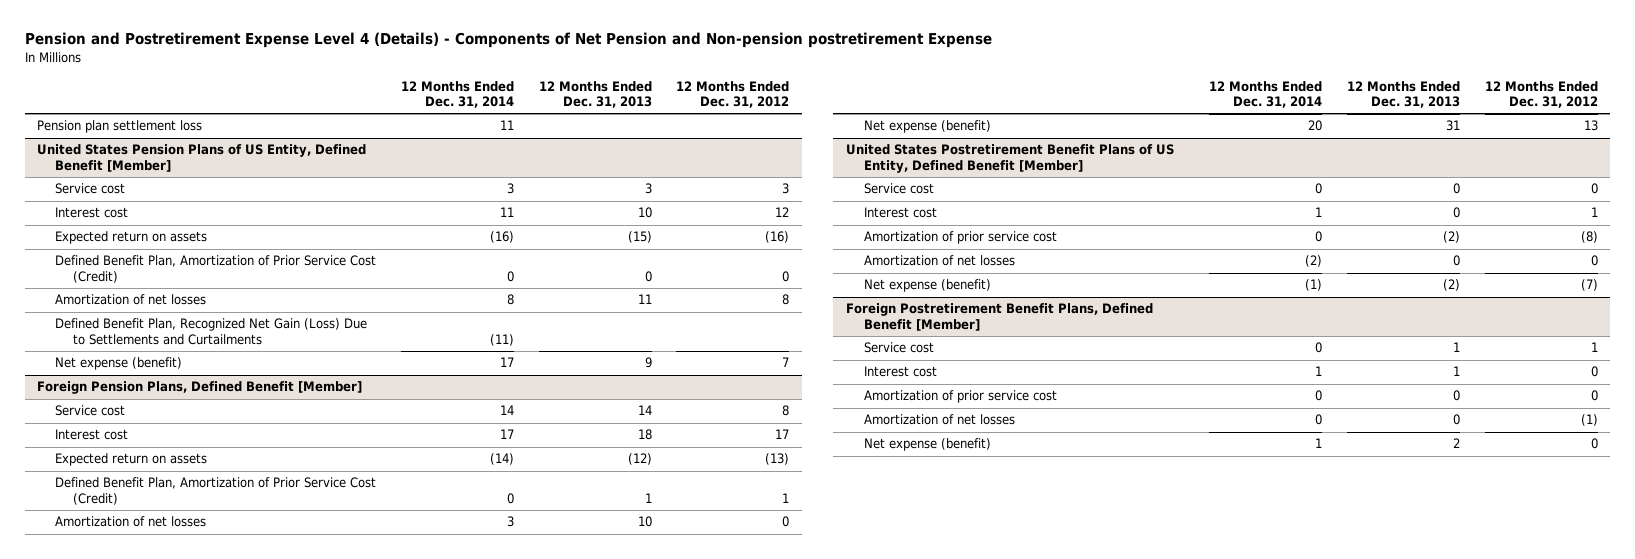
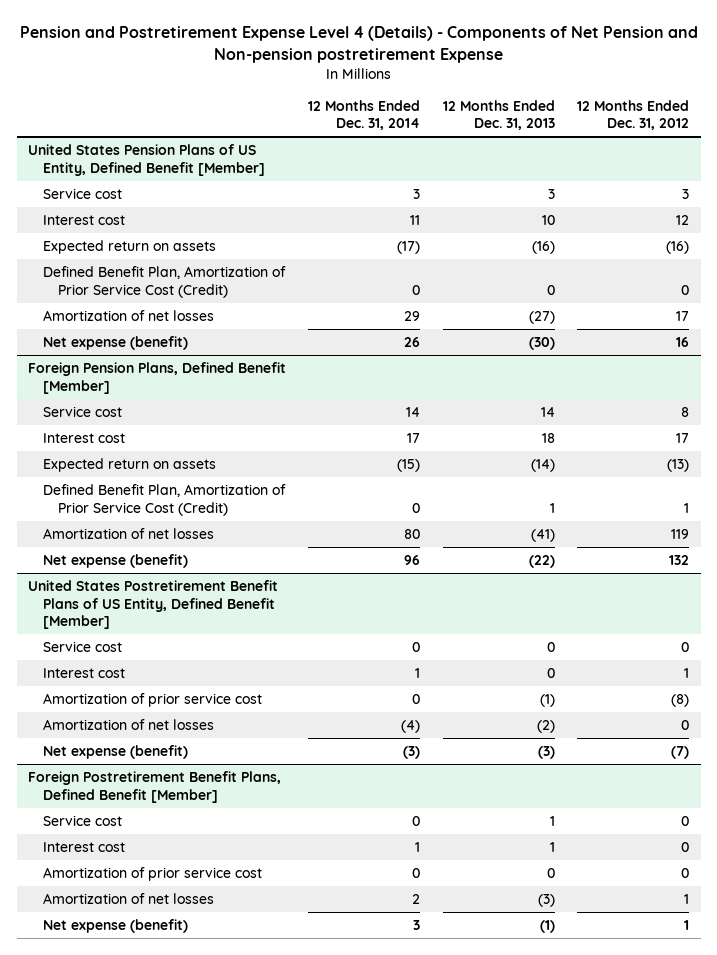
[37,120,203,134] Pension plan settlement loss -> none
[489,231,514,244] (16) -> [397,240,421,254] (17)
[627,231,652,244] (15) -> [531,240,555,254] (16)
[55,318,368,345] Defined Benefit Plan, Recognized Net Gain (Loss) Due to Settlements and Curtailments -> none
[506,294,514,306] 8 -> [404,310,421,321] 29
[637,294,652,305] 11 -> [528,310,555,324] (27)
[782,294,790,306] 8 -> [676,310,690,321] 17
[499,357,514,368] 17 -> [404,336,421,347] 26
[644,357,652,369] 9 -> [528,336,555,350] (30)
[782,357,790,368] 7 -> [676,336,690,347] 16
[489,453,514,466] (14) -> [397,458,421,472] (15)
[627,453,652,466] (12) -> [530,458,555,472] (14)
[506,516,514,528] 3 -> [404,528,421,539] 80
[637,516,652,528] 10 -> [530,528,555,542] (41)
[782,516,790,528] 0 -> [671,528,690,539] 119
[1308,120,1323,132] 20 -> [404,554,421,565] 96
[1445,120,1460,132] 31 -> [528,554,555,568] (22)
[1583,120,1598,132] 13 -> [669,554,690,565] 132
[1442,231,1460,244] (2) -> [539,693,555,707] (1)
[1305,255,1323,268] (2) -> [401,719,421,733] (4)
[1452,255,1460,267] 0 -> [536,719,555,733] (2)
[1305,279,1323,292] (1) -> [403,745,421,759] (3)
[1442,279,1460,292] (2) -> [537,745,555,759] (3)
[1590,342,1598,353] 1 -> [681,815,690,826] 0
[1315,414,1323,426] 0 -> [412,893,421,904] 2
[1452,414,1460,426] 0 -> [537,893,555,907] (3)
[1580,414,1598,427] (1) -> [684,893,690,904] 1
[1315,438,1323,449] 1 -> [413,919,421,930] 3
[1452,438,1460,449] 2 -> [539,919,555,933] (1)
[1590,438,1598,450] 0 -> [684,919,690,930] 1

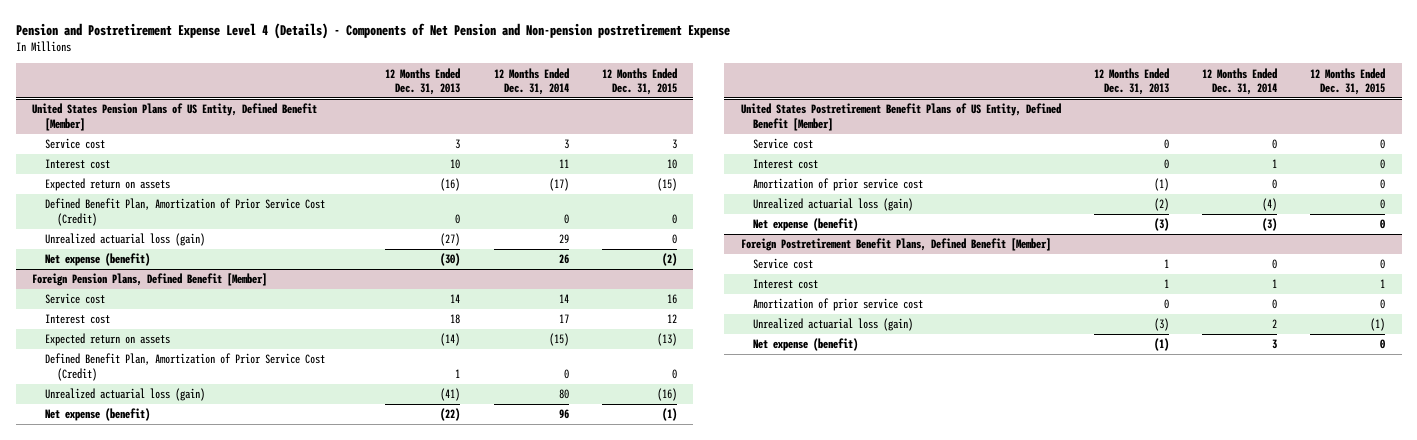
[577,99,690,131] 12 Months Ended Dec. 31, 2012 -> none
none -> [601,67,677,96] 12 Months Ended Dec. 31, 2015
[43,309,215,321] Amortization of net losses -> [44,233,205,247] Unrealized actuarial loss (gain)
[43,527,215,539] Amortization of net losses -> [44,388,205,402] Unrealized actuarial loss (gain)
[43,718,215,730] Amortization of net losses -> [753,198,914,212] Unrealized actuarial loss (gain)
[43,892,215,904] Amortization of net losses -> [753,318,914,332] Unrealized actuarial loss (gain)

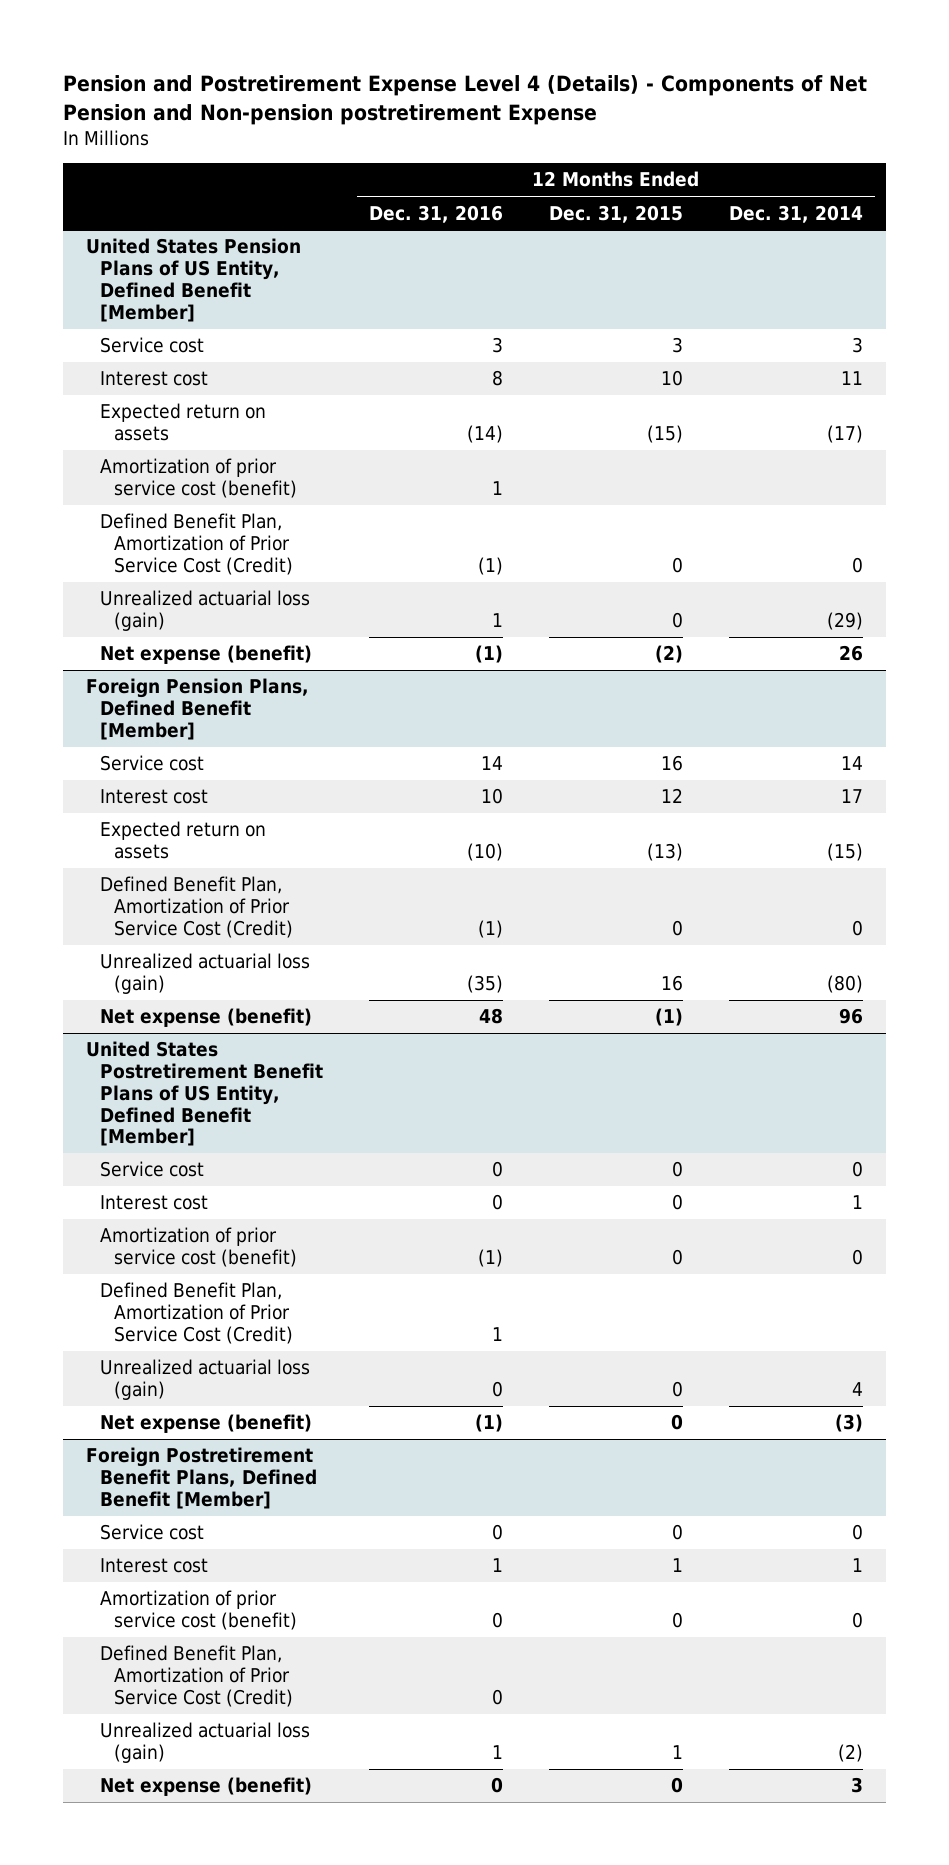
[385,67,461,96] 12 Months Ended Dec. 31, 2013 -> none
none -> [368,204,503,223] Dec. 31, 2016
none -> [99,458,297,499] Amortization of prior service cost (benefit)
[558,234,569,244] 29 -> [827,612,864,631] (29)
[558,389,569,400] 80 -> [827,975,864,994] (80)
[656,388,677,402] (16) -> [661,975,684,992] 16
[753,178,924,192] Amortization of prior service cost -> [99,1227,297,1268] Amortization of prior service cost (benefit)
none -> [99,1282,293,1344] Defined Benefit Plan, Amortization of Prior Service Cost (Credit)
[1261,198,1277,212] (4) -> [852,1382,864,1397] 4
[753,298,924,312] Amortization of prior service cost -> [99,1590,297,1631] Amortization of prior service cost (benefit)
none -> [99,1645,293,1707] Defined Benefit Plan, Amortization of Prior Service Cost (Credit)
[1271,319,1277,329] 2 -> [838,1744,864,1763] (2)
[1370,318,1386,332] (1) -> [672,1745,684,1760] 1

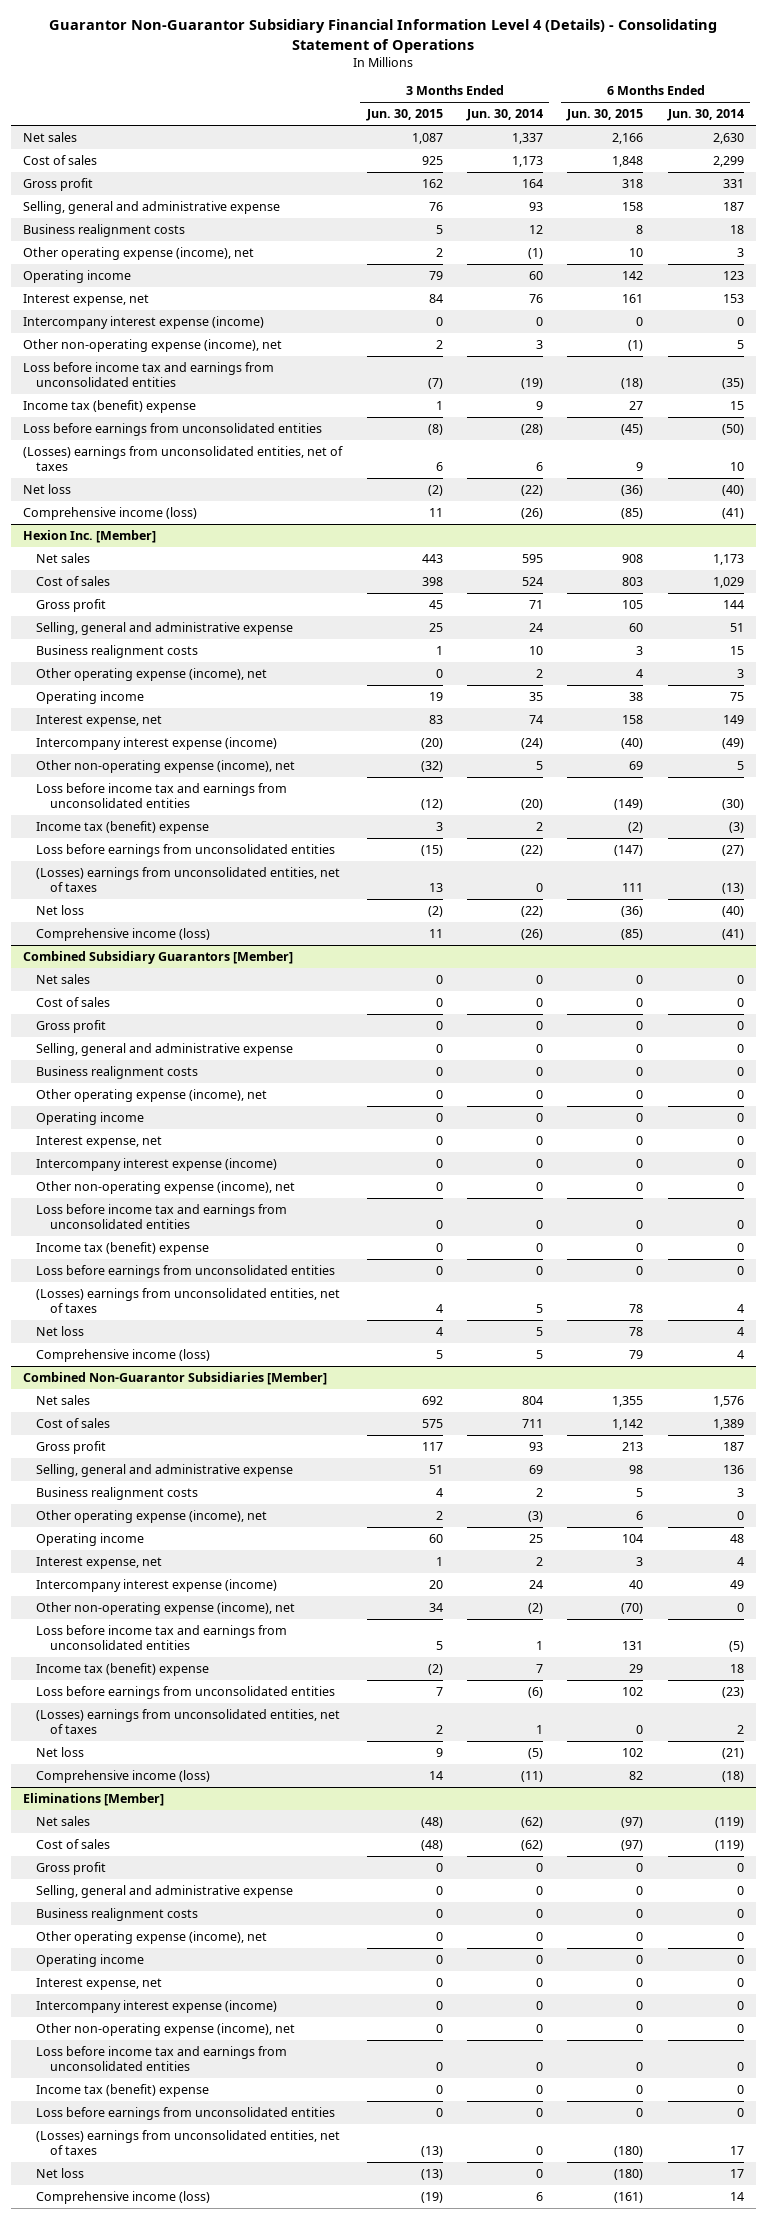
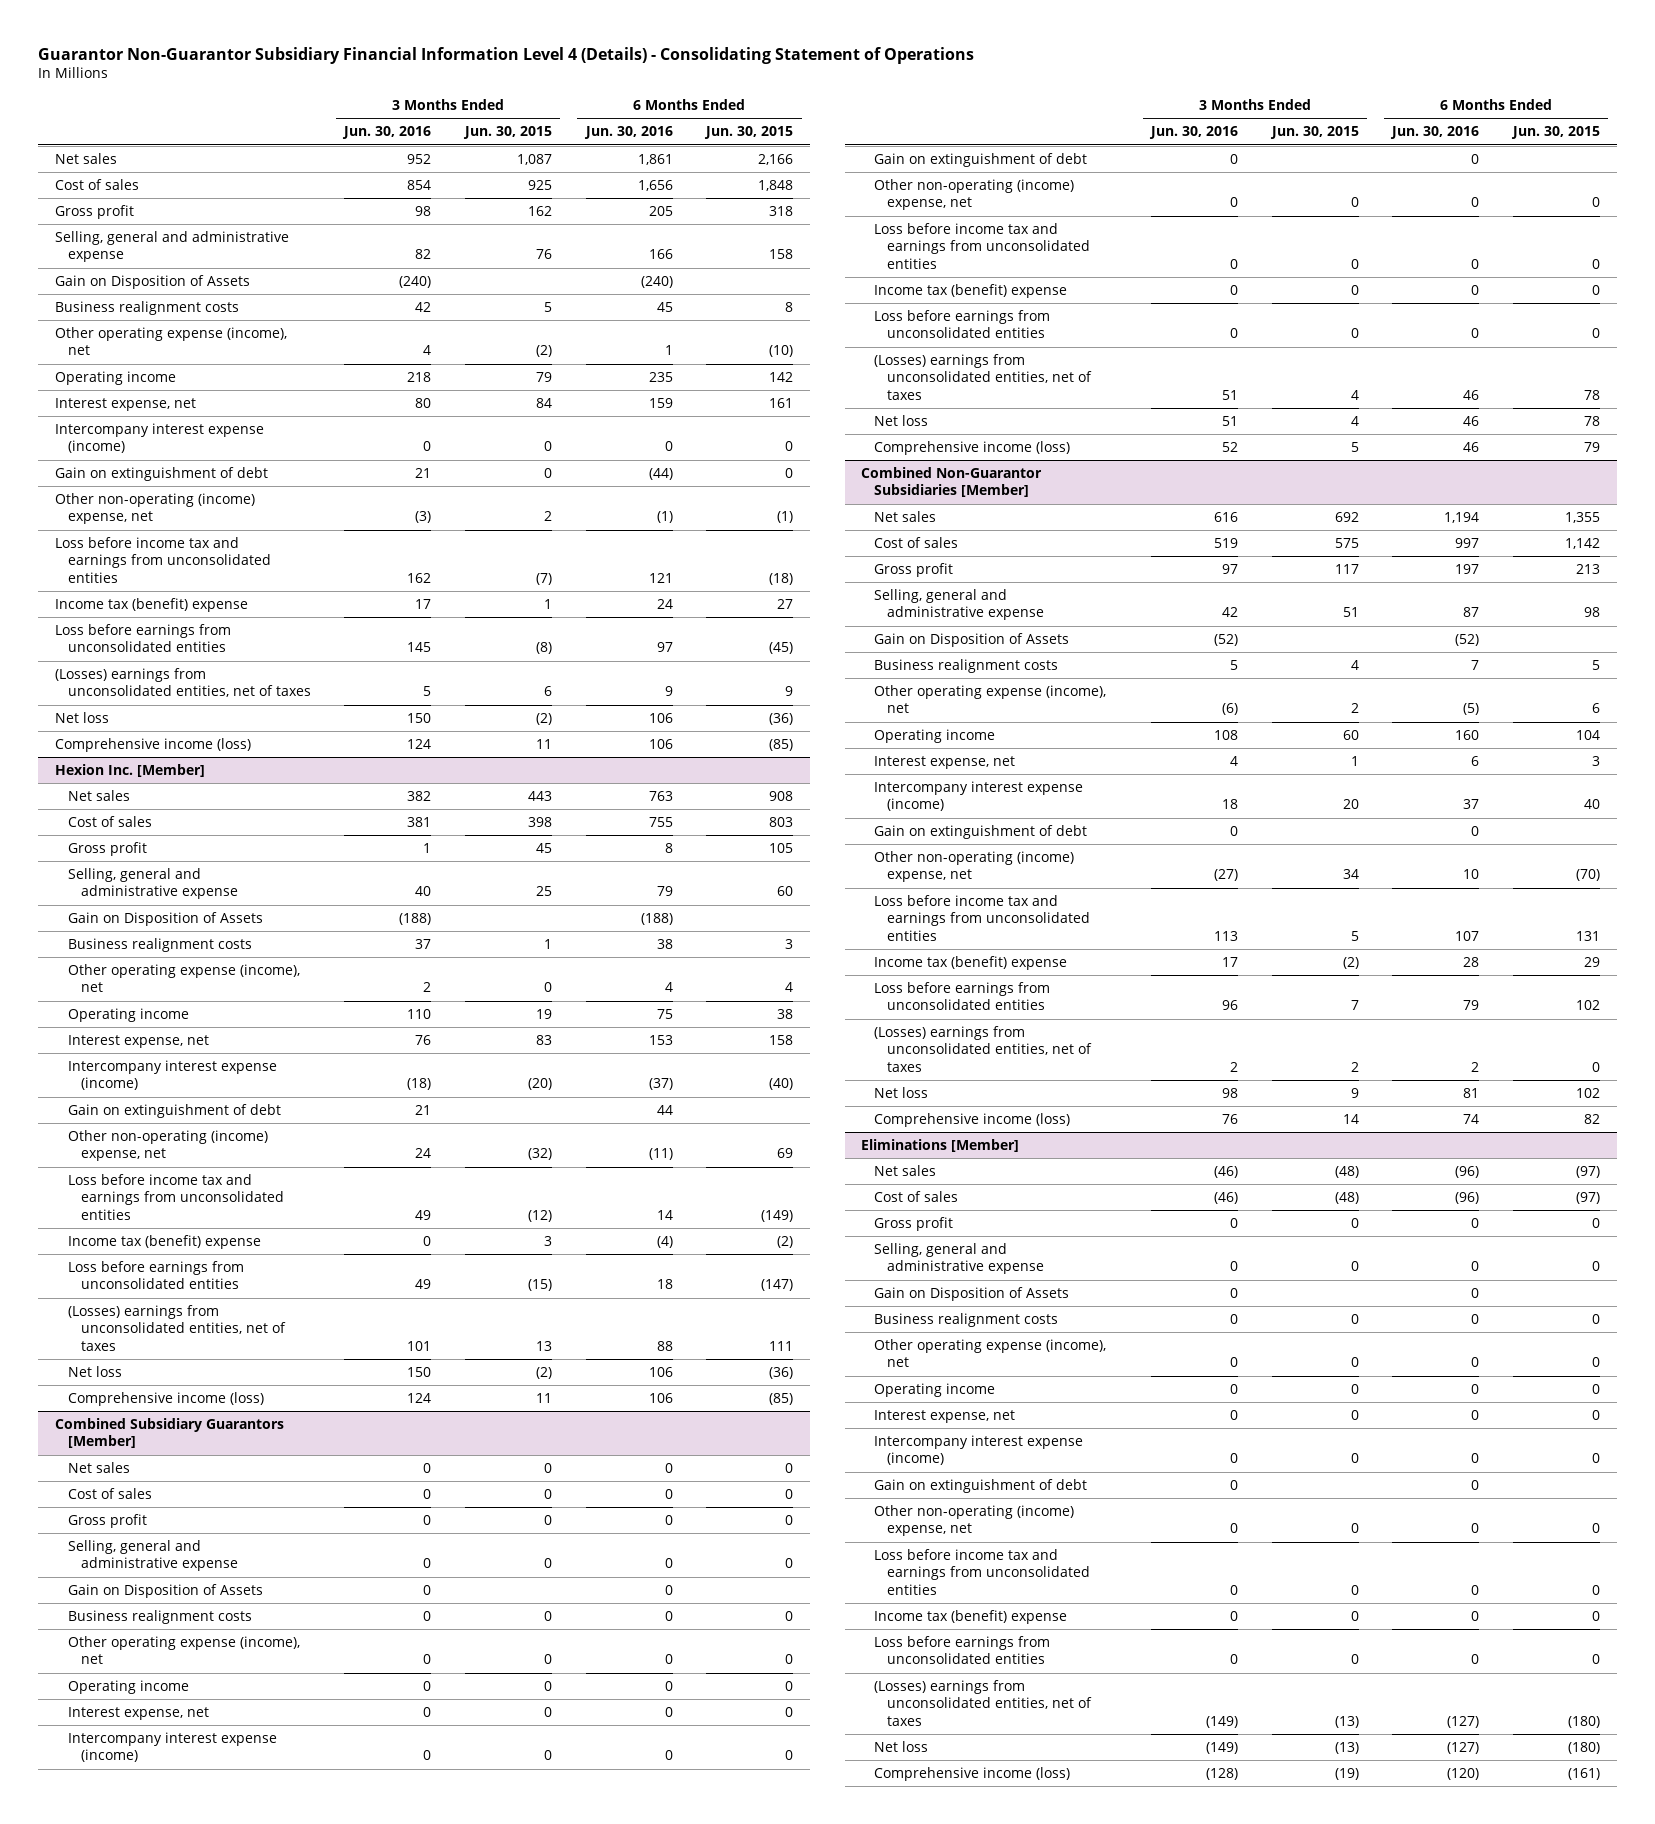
[465,109,543,122] Jun. 30, 2014 -> none
[666,109,744,122] Jun. 30, 2014 -> none
none -> [342,126,432,140] Jun. 30, 2016
none -> [583,126,673,140] Jun. 30, 2016
none -> [54,275,250,290] Gain on Disposition of Assets
[435,248,443,258] 2 -> [536,345,553,358] (2)
[629,248,644,258] 10 -> [769,345,794,358] (10)
none -> [54,467,268,482] Gain on extinguishment of debt
[23,339,283,353] Other non-operating expense (income), net -> [54,493,255,525] Other non-operating (income) expense, net
none -> [67,912,263,927] Gain on Disposition of Assets
none -> [67,1104,281,1119] Gain on extinguishment of debt
[36,760,296,774] Other non-operating expense (income), net -> [67,1130,268,1162] Other non-operating (income) expense, net
none -> [67,1584,263,1599] Gain on Disposition of Assets
none -> [874,153,1088,168] Gain on extinguishment of debt
[36,1181,296,1195] Other non-operating expense (income), net -> [874,179,1075,211] Other non-operating (income) expense, net
none -> [874,633,1070,648] Gain on Disposition of Assets
none -> [874,825,1088,840] Gain on extinguishment of debt
[36,1602,296,1616] Other non-operating expense (income), net -> [874,851,1075,883] Other non-operating (income) expense, net
none -> [874,1287,1070,1302] Gain on Disposition of Assets
none -> [874,1479,1088,1494] Gain on extinguishment of debt
[36,2023,296,2037] Other non-operating expense (income), net -> [874,1505,1075,1537] Other non-operating (income) expense, net

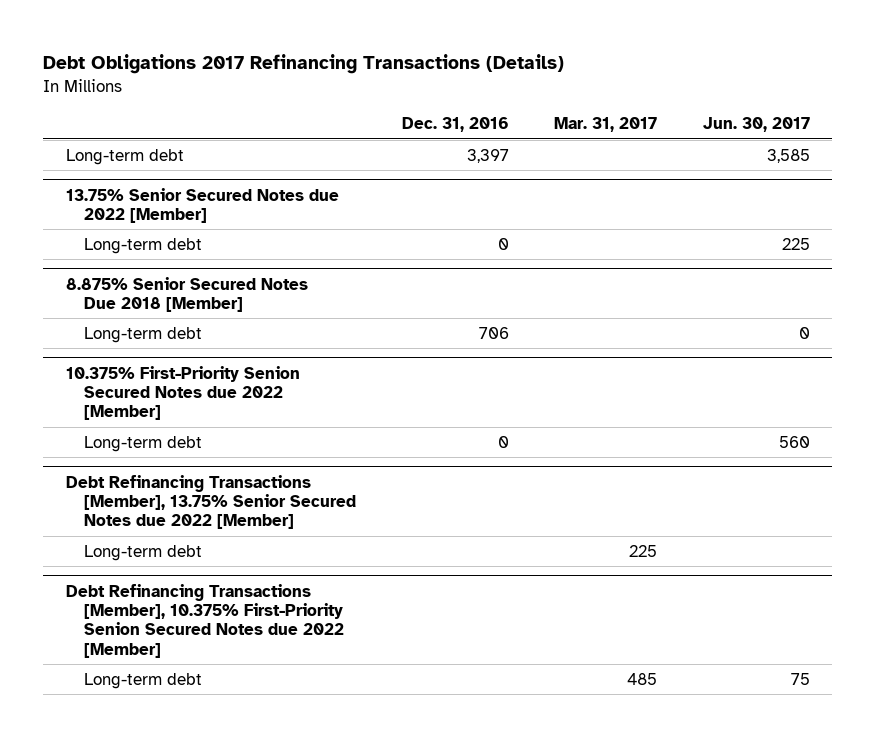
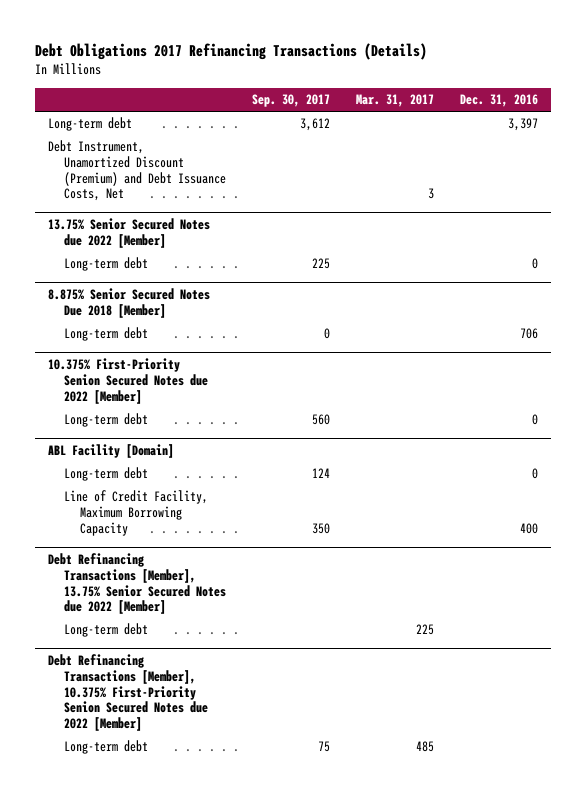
[702,117,810,133] Jun. 30, 2017 -> none
none -> [252,94,331,108] Sep. 30, 2017
none -> [48,140,227,202] Debt Instrument, Unamortized Discount (Premium) and Debt Issuance Costs, Net
none -> [48,444,175,459] ABL Facility [Domain]
none -> [64,467,149,482] Long-term debt
none -> [64,490,209,536] Line of Credit Facility, Maximum Borrowing Capacity

